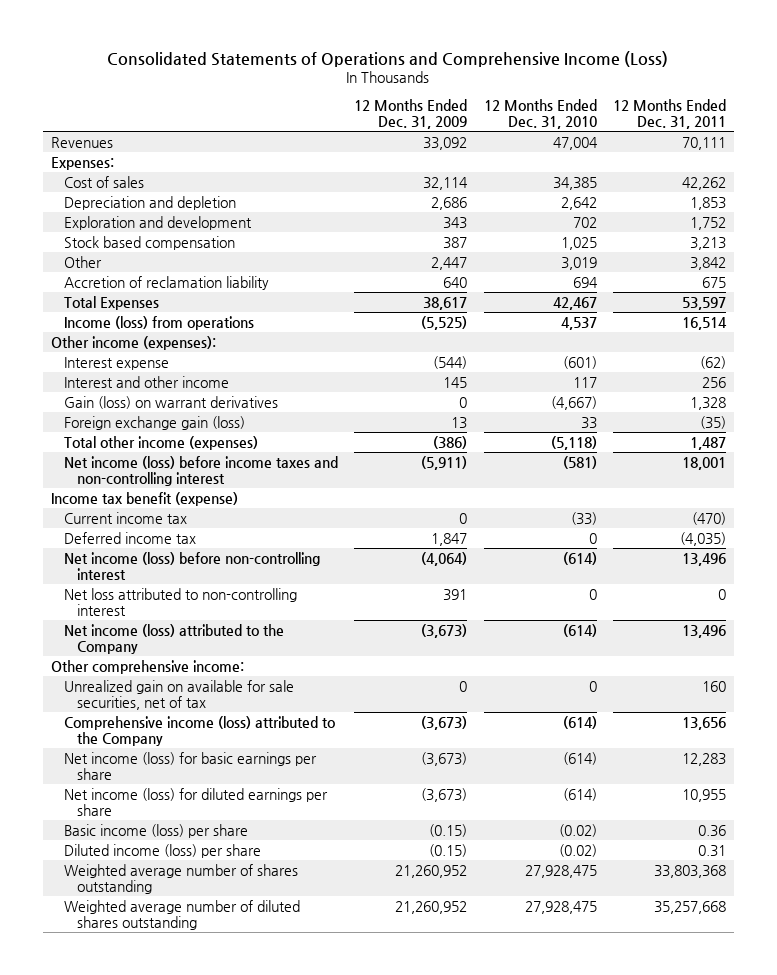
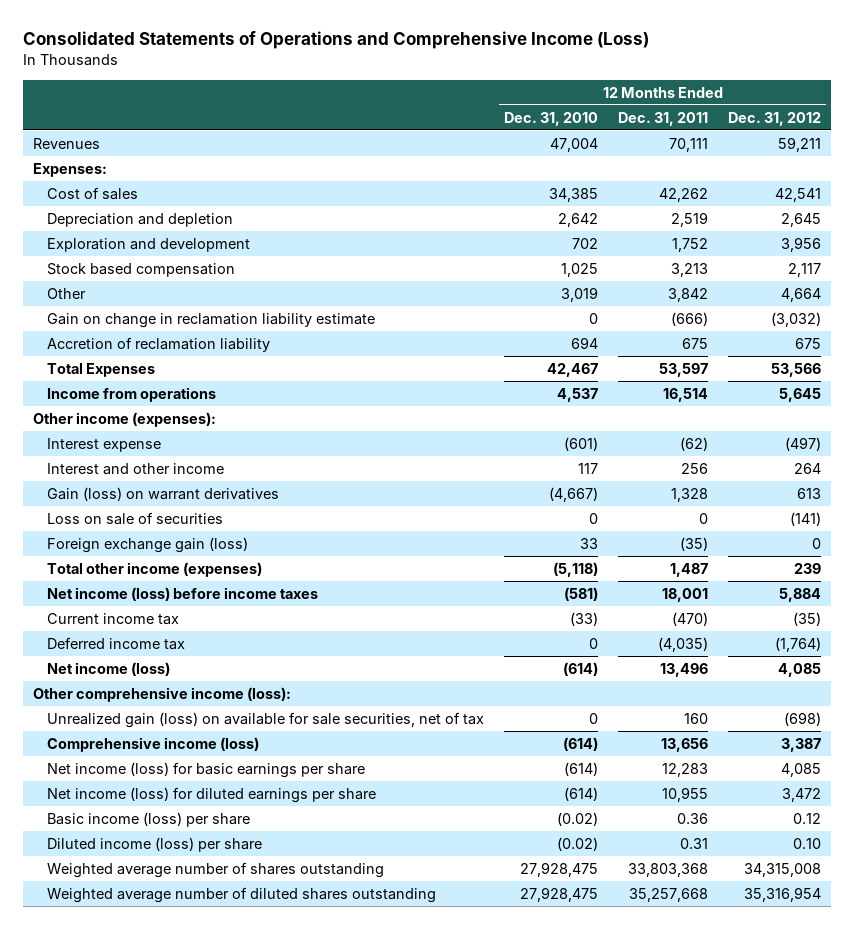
[354,99,468,130] 12 Months Ended Dec. 31, 2009 -> none
none -> [728,111,822,126] Dec. 31, 2012
[690,196,727,210] 1,853 -> [671,211,709,227] 2,519
none -> [47,312,376,328] Gain on change in reclamation liability estimate
[63,315,254,330] Income (loss) from operations -> [47,386,217,402] Income from operations
none -> [47,511,224,525] Loss on sale of securities
[50,491,238,506] Income tax benefit (expense) -> none
[63,455,338,486] Net income (loss) before income taxes and non-controlling interest -> [47,586,319,601] Net income (loss) before income taxes
[63,551,320,580] Net income (loss) before non-controlling interest -> none
[63,587,297,616] Net loss attributed to non-controlling interest -> none
[63,623,284,654] Net income (loss) attributed to the Company -> [47,661,171,676] Net income (loss)
[50,659,244,674] Other comprehensive income: -> [32,686,291,702] Other comprehensive income (loss):
[63,679,294,710] Unrealized gain on available for sale securities, net of tax -> [47,711,485,728] Unrealized gain (loss) on available for sale securities, net of tax
[63,715,335,746] Comprehensive income (loss) attributed to the Company -> [47,736,260,752] Comprehensive income (loss)

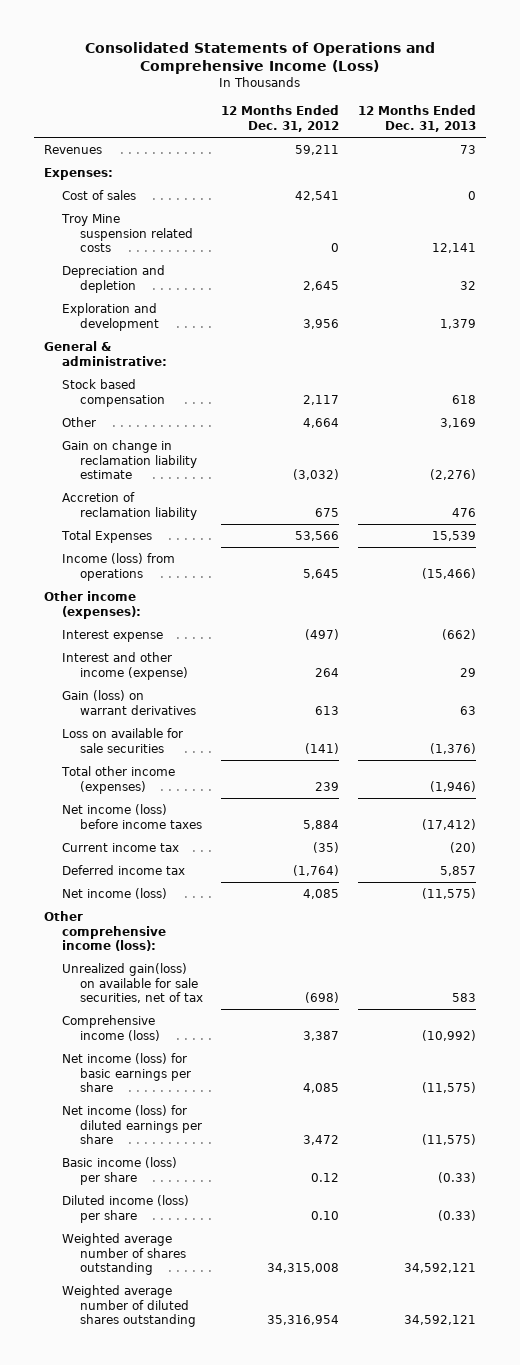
[504,111,599,126] Dec. 31, 2010 -> none
[618,111,709,126] Dec. 31, 2011 -> none
none -> [358,105,477,132] 12 Months Ended Dec. 31, 2013
none -> [60,214,193,253] Troy Mine suspension related costs
none -> [43,341,167,366] General & administrative:
[47,386,217,402] Income from operations -> [61,553,175,581] Income (loss) from operations
[47,462,225,475] Interest and other income -> [61,652,188,680] Interest and other income (expense)
[47,536,249,553] Foreign exchange gain (loss) -> none
[47,511,224,525] Loss on sale of securities -> [61,728,183,753] Loss on available for sale securities
[47,711,485,728] Unrealized gain (loss) on available for sale securities, net of tax -> [61,963,203,1004] Unrealized gain(loss) on available for sale securities, net of tax

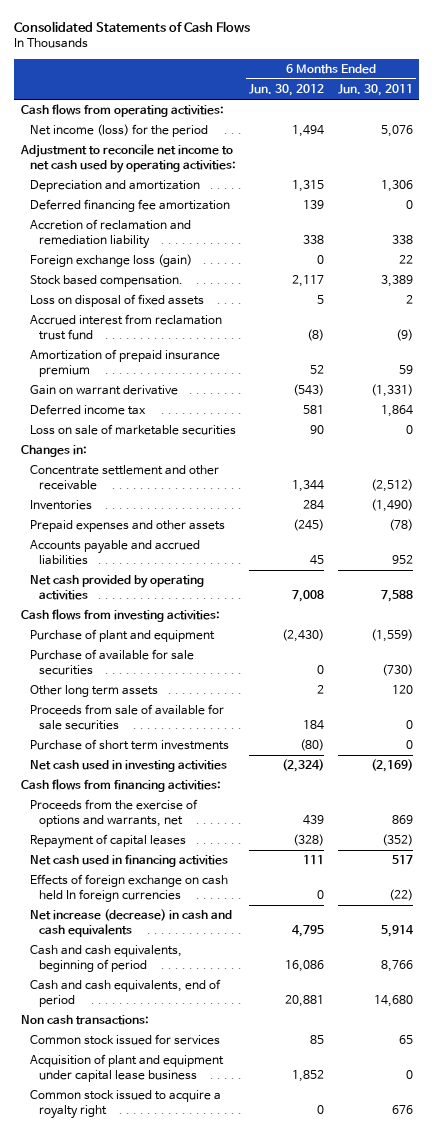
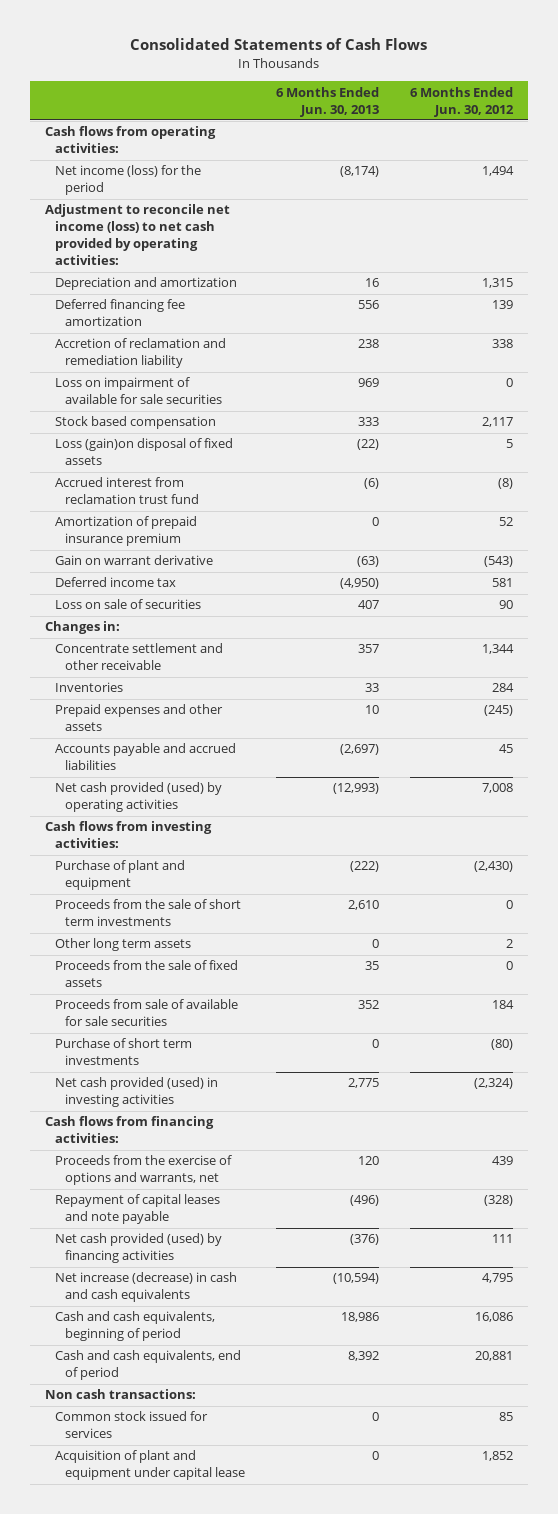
[337,84,413,97] Jun. 30, 2011 -> none
none -> [275,86,379,117] 6 Months Ended Jun. 30, 2013
[19,144,236,173] Adjustment to reconcile net income to net cash used by operating activities: -> [45,204,231,266] Adjustment to reconcile net income (loss) to net cash provided by operating activities:
[29,254,192,268] Foreign exchange loss (gain) -> none
none -> [55,377,223,405] Loss on impairment of available for sale securities
[29,275,183,288] Stock based compensation. -> [55,416,217,430] Stock based compensation
[29,294,204,308] Loss on disposal of fixed assets -> [55,438,234,466] Loss (gain)on disposal of fixed assets
[29,424,236,436] Loss on sale of marketable securities -> [55,599,202,610] Loss on sale of securities
[29,575,204,600] Net cash provided by operating activities -> [55,782,223,813] Net cash provided (used) by operating activities
[29,649,194,675] Purchase of available for sale securities -> none
none -> [55,899,242,927] Proceeds from the sale of short term investments
none -> [55,960,239,988] Proceeds from the sale of fixed assets
[29,760,227,773] Net cash used in investing activities -> [55,1077,219,1108] Net cash provided (used) in investing activities
[29,874,228,902] Effects of foreign exchange on cash held In foreign currencies -> none
[29,834,186,850] Repayment of capital leases -> [55,1194,221,1225] Repayment of capital leases and note payable
[29,855,228,868] Net cash used in financing activities -> [55,1233,223,1264] Net cash provided (used) by financing activities
[29,1090,221,1119] Common stock issued to acquire a royalty right -> none
[29,1054,224,1082] Acquisition of plant and equipment under capital lease business -> [55,1450,246,1481] Acquisition of plant and equipment under capital lease

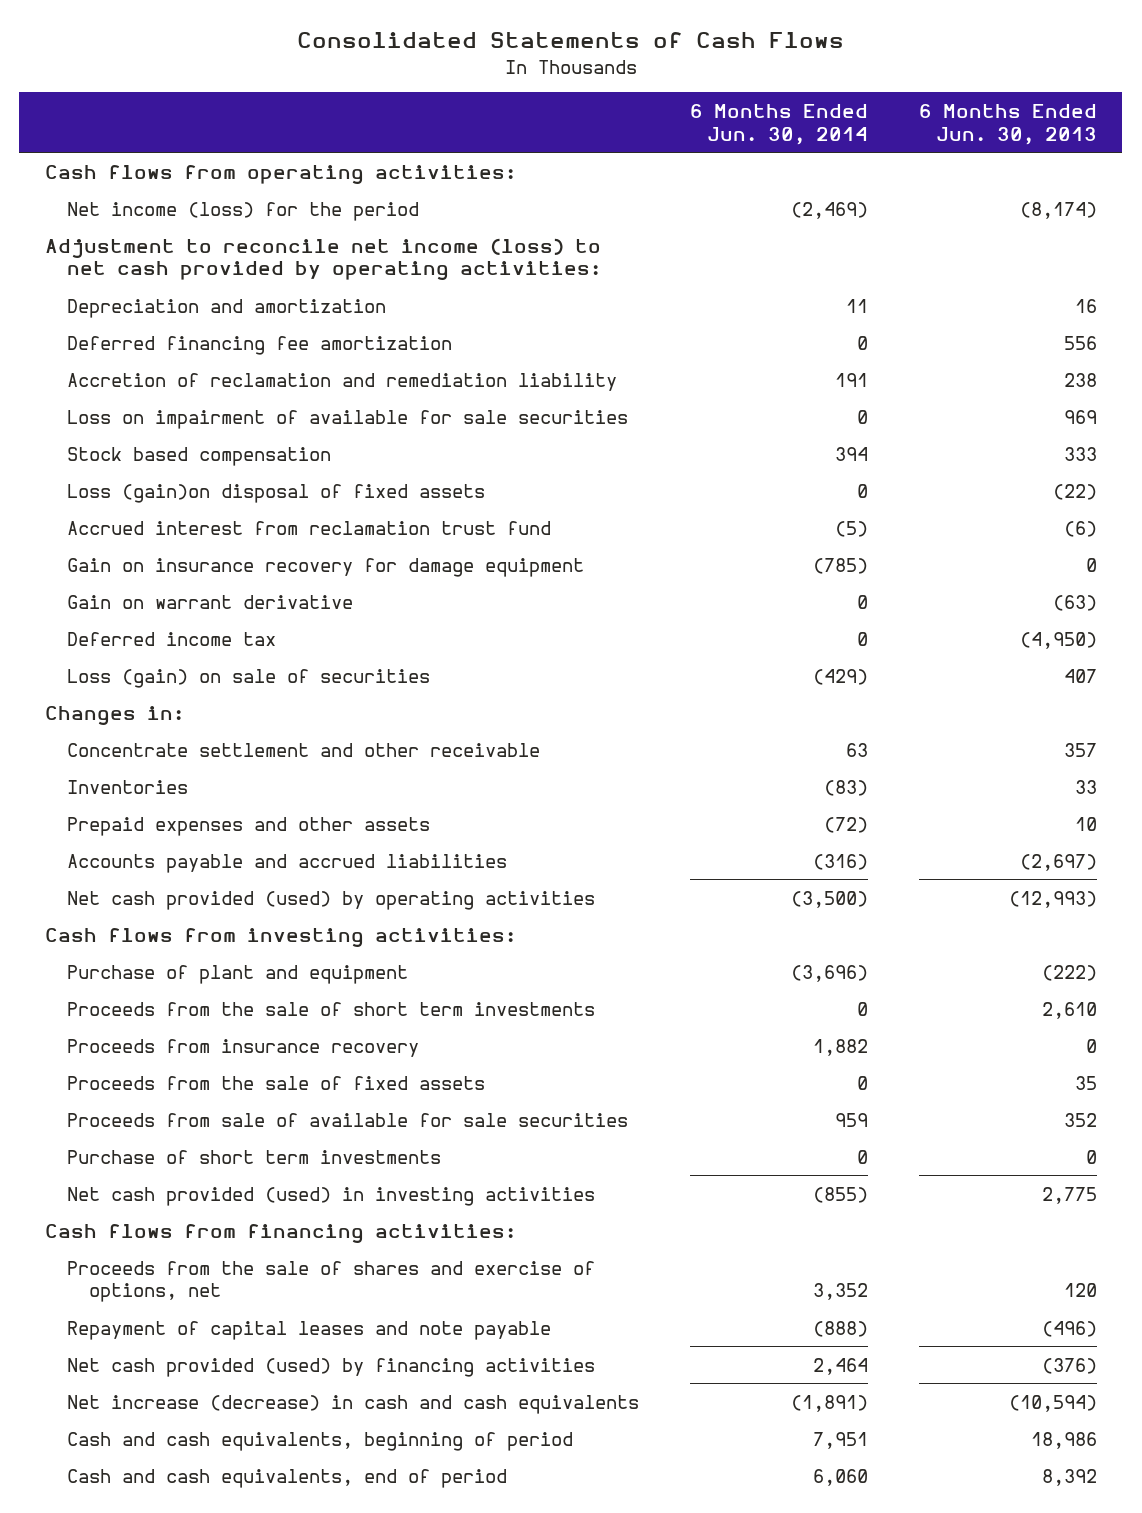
[409,86,514,117] 6 Months Ended Jun. 30, 2012 -> none
none -> [689,104,868,145] 6 Months Ended Jun. 30, 2014
[55,516,198,547] Amortization of prepaid insurance premium -> none
none -> [66,557,584,577] Gain on insurance recovery for damage equipment
[55,599,202,610] Loss on sale of securities -> [66,668,430,688] Loss (gain) on sale of securities
[55,938,192,952] Other long term assets -> none
none -> [66,1038,419,1057] Proceeds from insurance recovery
[55,1155,233,1186] Proceeds from the exercise of options and warrants, net -> [66,1260,595,1303] Proceeds from the sale of shares and exercise of options, net
[45,1389,197,1400] Non cash transactions: -> none
[55,1411,209,1439] Common stock issued for services -> none
[55,1450,246,1481] Acquisition of plant and equipment under capital lease -> none

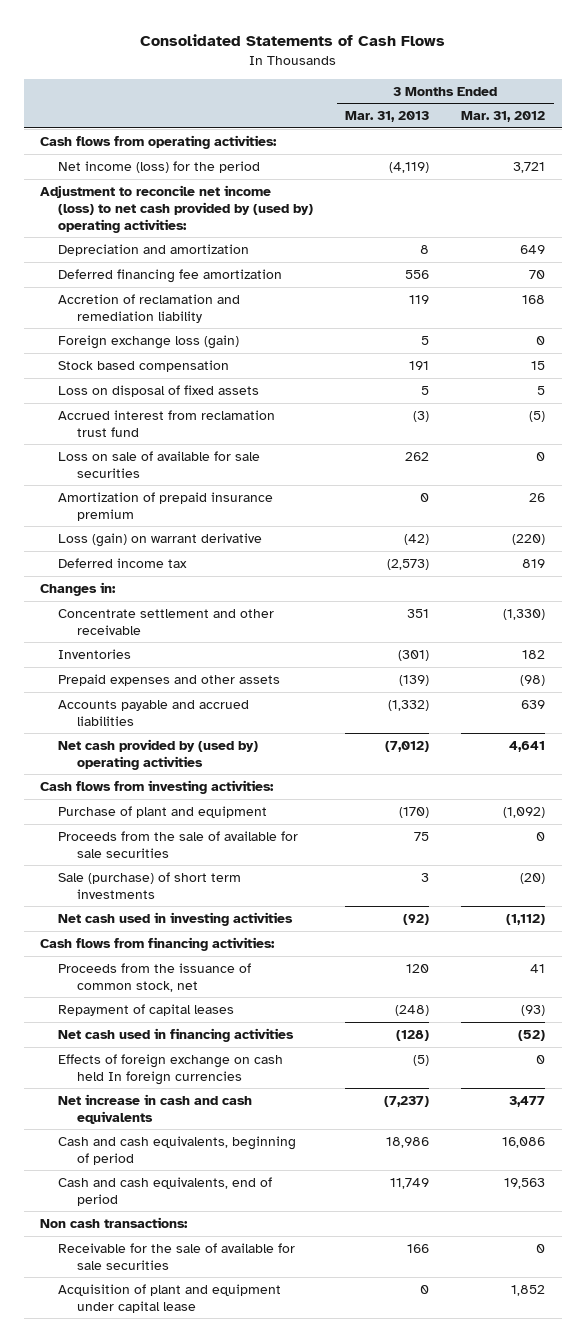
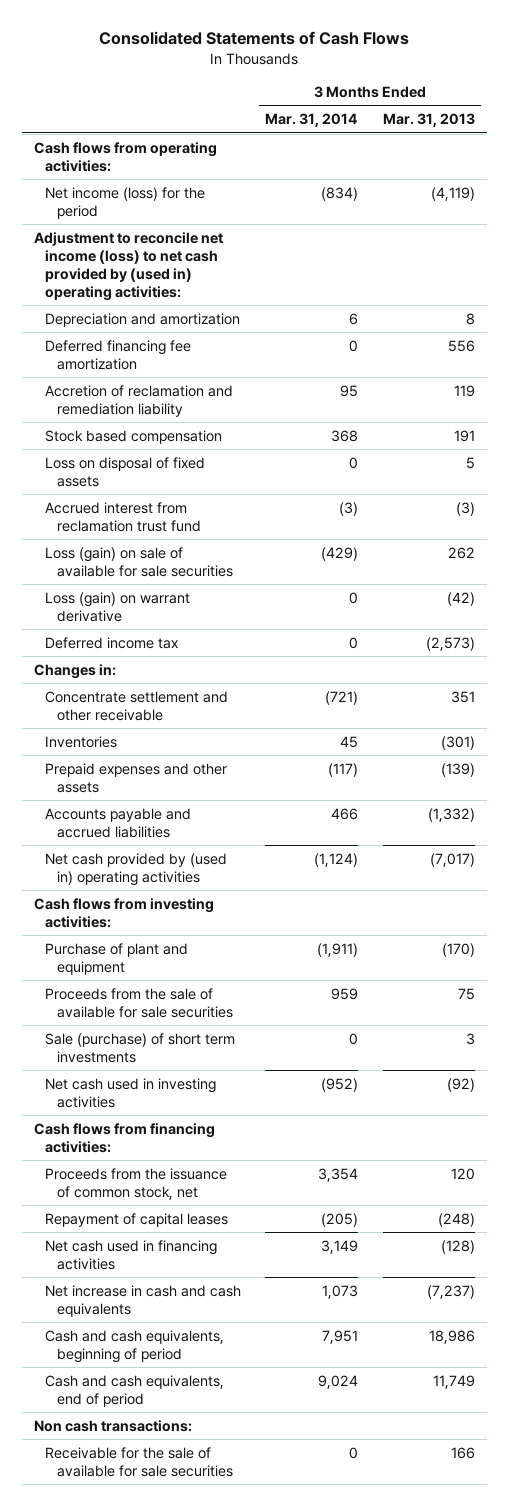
[461,111,546,123] Mar. 31, 2012 -> none
none -> [265,113,359,128] Mar. 31, 2014
[40,185,314,233] Adjustment to reconcile net income (loss) to net cash provided by (used by) operating activities: -> [33,231,223,301] Adjustment to reconcile net income (loss) to net cash provided by (used in) operating activities:
[58,335,240,350] Foreign exchange loss (gain) -> none
[58,492,274,521] Amortization of prepaid insurance premium -> none
[58,451,261,478] Loss on sale of available for sale securities -> [45,546,233,577] Loss (gain) on sale of available for sale securities
[58,739,259,770] Net cash provided by (used by) operating activities -> [45,852,228,886] Net cash provided by (used in) operating activities
[385,741,430,753] (7,012) -> [429,852,475,867] (7,017)
[58,1054,284,1085] Effects of foreign exchange on cash held In foreign currencies -> none
[58,1284,282,1313] Acquisition of plant and equipment under capital lease -> none

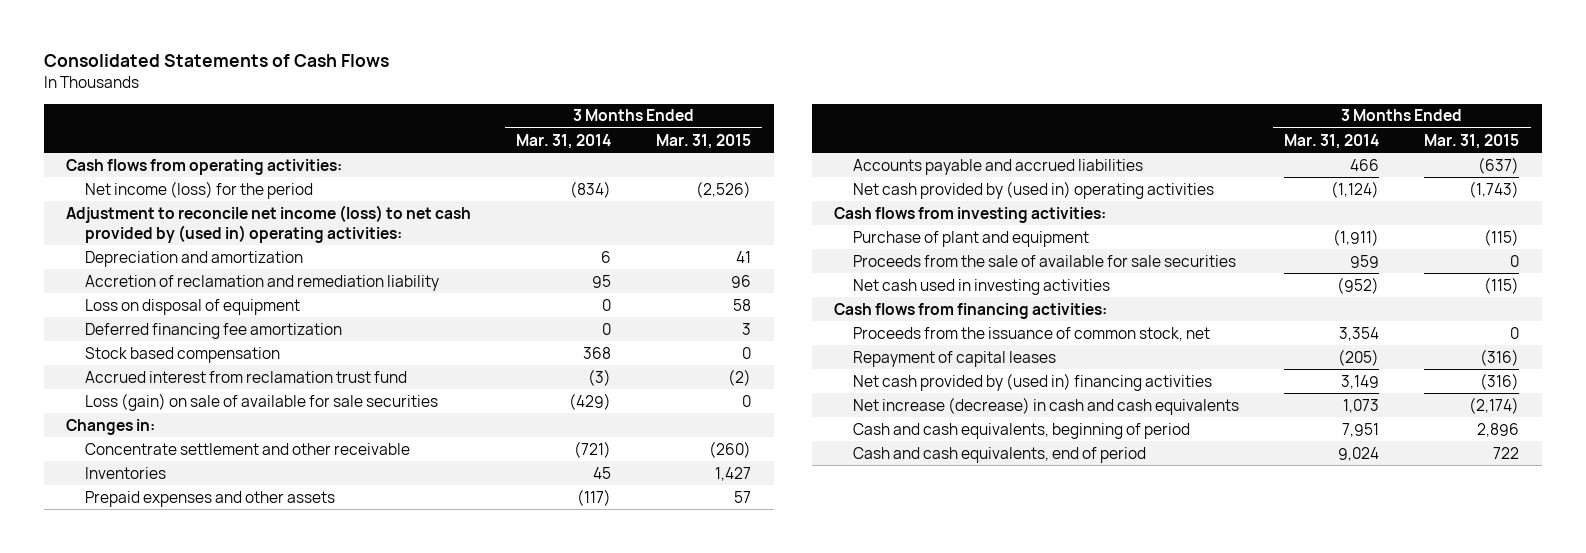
[382,113,475,128] Mar. 31, 2013 -> none
none -> [656,133,752,149] Mar. 31, 2015
none -> [84,298,300,315] Loss on disposal of equipment
[45,339,192,370] Deferred financing fee amortization -> [84,322,342,339] Deferred financing fee amortization
[45,456,206,487] Loss on disposal of fixed assets -> none
[45,591,191,622] Loss (gain) on warrant derivative -> none
[45,636,179,649] Deferred income tax -> none
[45,1032,236,1063] Sale (purchase) of short term investments -> none
[45,1239,218,1270] Net cash used in financing activities -> [853,372,1213,391] Net cash provided by (used in) financing activities
[45,1284,242,1317] Net increase in cash and cash equivalents -> [853,396,1240,415] Net increase (decrease) in cash and cash equivalents
[33,1419,192,1432] Non cash transactions: -> none
[45,1446,233,1477] Receivable for the sale of available for sale securities -> none

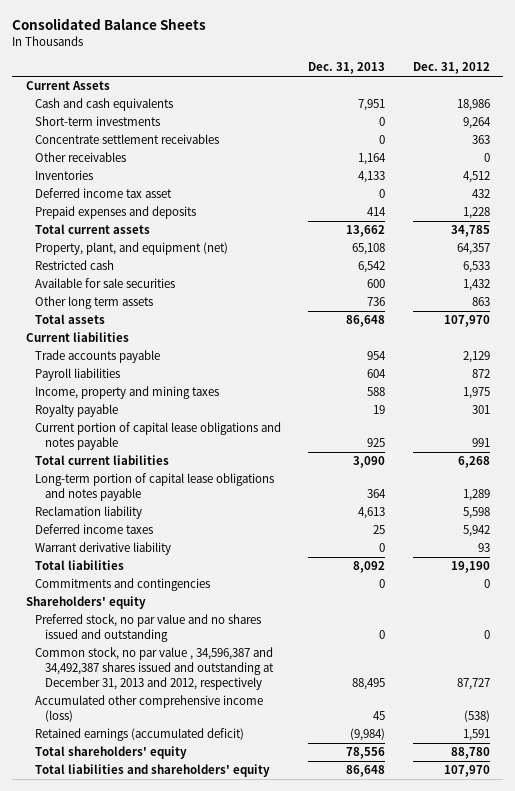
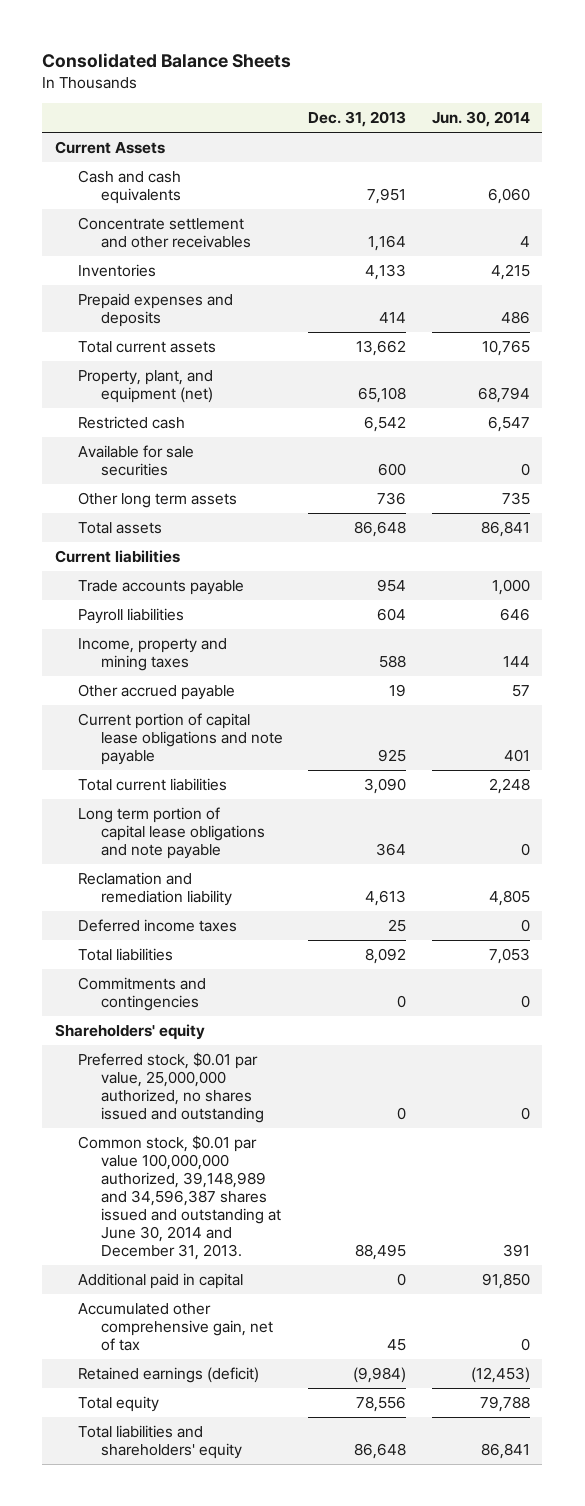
[412,62,490,75] Dec. 31, 2012 -> none
none -> [431,111,530,128] Jun. 30, 2014
[35,116,161,127] Short-term investments -> none
[35,152,127,163] Other receivables -> none
[35,134,220,145] Concentrate settlement receivables -> [77,216,251,249] Concentrate settlement and other receivables
[379,135,386,145] 0 -> [368,235,407,252] 1,164
[35,188,173,199] Deferred income tax asset -> none
[35,404,119,418] Royalty payable -> none
none -> [77,683,235,700] Other accrued payable
[35,422,282,451] Current portion of capital lease obligations and notes payable -> [77,712,283,766] Current portion of capital lease obligations and note payable
[35,473,275,502] Long-term portion of capital lease obligations and notes payable -> [77,806,265,860] Long term portion of capital lease obligations and note payable
[35,506,143,520] Reclamation liability -> [77,871,232,907] Reclamation and remediation liability
[35,542,172,556] Warrant derivative liability -> none
[35,614,262,643] Preferred stock, no par value and no shares issued and outstanding -> [77,1051,264,1124] Preferred stock, $0.01 par value, 25,000,000 authorized, no shares issued and outstanding
[35,647,274,691] Common stock, no par value , 34,596,387 and 34,492,387 shares issued and outstanding at December 31, 2013 and 2012, respectively -> [77,1134,281,1261] Common stock, $0.01 par value 100,000,000 authorized, 39,148,989 and 34,596,387 shares issued and outstanding at June 30, 2014 and December 31, 2013.
none -> [77,1272,243,1289] Additional paid in capital
[35,695,264,723] Accumulated other comprehensive income (loss) -> [77,1302,273,1352] Accumulated other comprehensive gain, net of tax
[35,728,245,742] Retained earnings (accumulated deficit) -> [77,1366,259,1383] Retained earnings (deficit)
[35,746,188,760] Total shareholders' equity -> [77,1395,159,1412] Total equity

